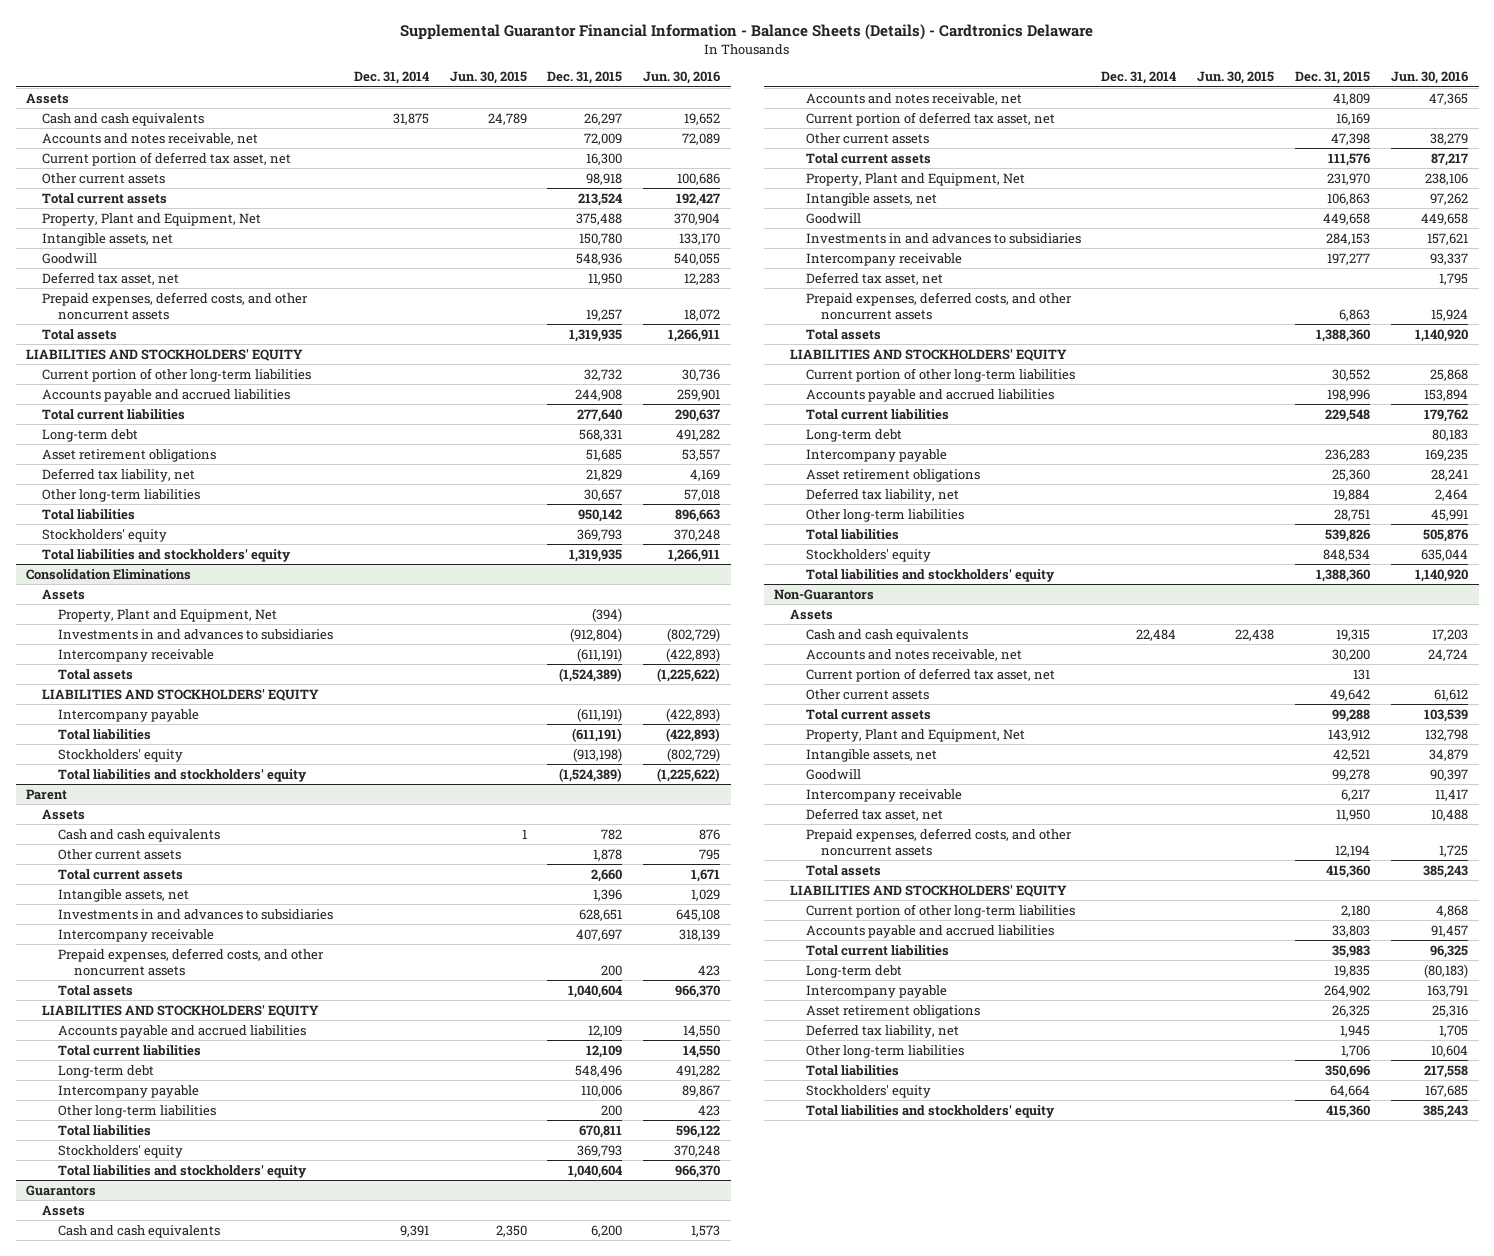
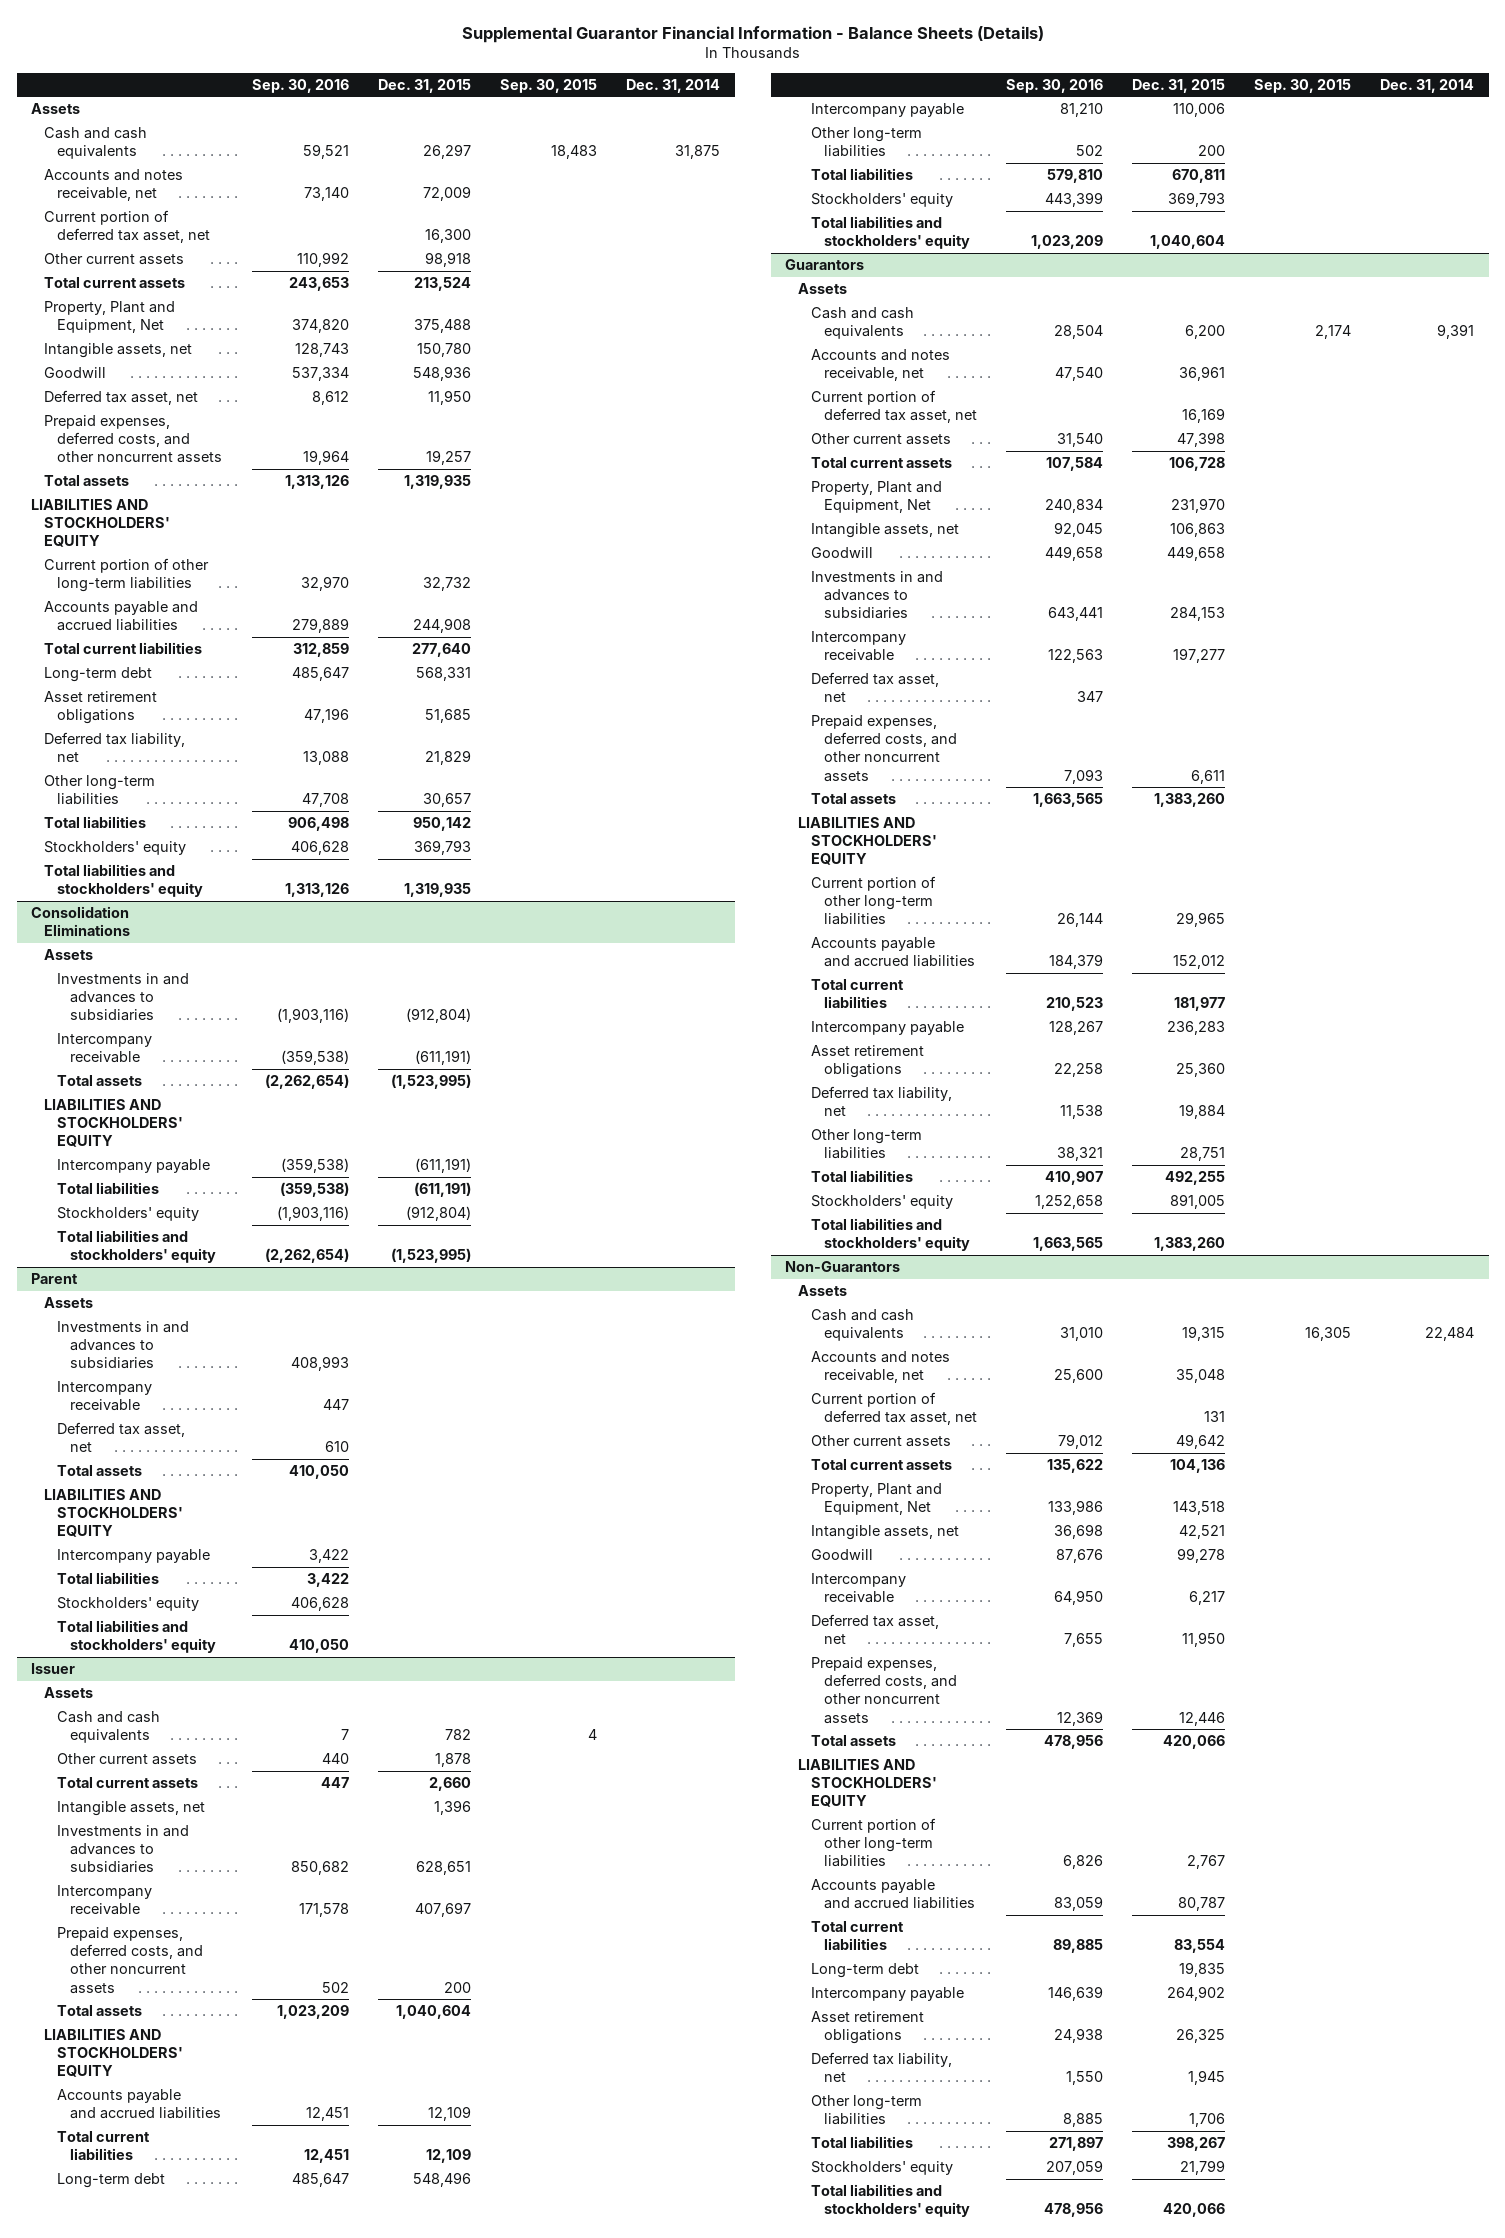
[400,24,1094,41] Supplemental Guarantor Financial Information - Balance Sheets (Details) - Cardtronics Delaware -> [461,25,1044,43] Supplemental Guarantor Financial Information - Balance Sheets (Details)
[449,71,527,85] Jun. 30, 2015 -> none
[643,71,721,85] Jun. 30, 2016 -> none
none -> [252,78,350,93] Sep. 30, 2016
none -> [500,78,598,93] Sep. 30, 2015
[57,608,277,622] Property, Plant and Equipment, Net -> none
[559,667,623,682] (1,524,389) -> [391,1074,472,1090] (1,523,995)
[573,747,623,762] (913,198) -> [406,1206,472,1222] (912,804)
[559,767,623,782] (1,524,389) -> [391,1248,472,1264] (1,523,995)
none -> [57,1321,190,1370] Investments in and advances to subsidiaries
none -> [57,1381,153,1412] Intercompany receivable
none -> [57,1422,186,1453] Deferred tax asset, net
none -> [57,1465,143,1477] Total assets
none -> [44,1489,184,1538] LIABILITIES AND STOCKHOLDERS' EQUITY
none -> [57,1549,211,1564] Intercompany payable
none -> [57,1572,160,1585] Total liabilities
none -> [57,1597,200,1612] Stockholders' equity
none -> [57,1620,217,1654] Total liabilities and stockholders' equity
none -> [31,1663,76,1675] Issuer
none -> [44,1687,94,1699] Assets
[1333,92,1371,105] 41,809 -> [1179,366,1226,382] 36,961
[1328,152,1371,166] 111,576 -> [1169,457,1226,472] 106,728
[1339,308,1371,321] 6,863 -> [1191,769,1226,784] 6,611
[1316,328,1371,342] 1,388,360 -> [1154,793,1226,808] 1,383,260
[805,428,902,442] Long-term debt -> none
[1332,368,1371,381] 30,552 -> [1176,912,1226,928] 29,965
[1327,388,1371,401] 198,996 -> [1173,955,1226,970] 152,012
[1325,408,1371,422] 229,548 -> [1174,997,1226,1012] 181,977
[1325,528,1371,542] 539,826 -> [1165,1171,1226,1186] 492,255
[1323,548,1371,561] 848,534 -> [1170,1194,1226,1210] 891,005
[1316,568,1371,582] 1,388,360 -> [1154,1237,1226,1252] 1,383,260
[1332,648,1371,661] 30,200 -> [1176,1369,1226,1384] 35,048
[1332,708,1371,722] 99,288 -> [1170,1459,1226,1474] 104,136
[1328,728,1371,741] 143,912 -> [1173,1501,1226,1516] 143,518
[1335,844,1371,857] 12,194 -> [1179,1711,1226,1726] 12,446
[1326,864,1371,878] 415,360 -> [1163,1735,1226,1750] 420,066
[1341,904,1371,917] 2,180 -> [1187,1855,1226,1870] 2,767
[1332,924,1371,937] 33,803 -> [1178,1897,1226,1912] 80,787
[1332,944,1371,958] 35,983 -> [1174,1939,1226,1954] 83,554
[1325,1064,1371,1078] 350,696 -> [1167,2137,1226,2152] 398,267
[1330,1084,1371,1097] 64,664 -> [1180,2160,1226,2176] 21,799
[1326,1104,1371,1118] 415,360 -> [1163,2203,1226,2218] 420,066

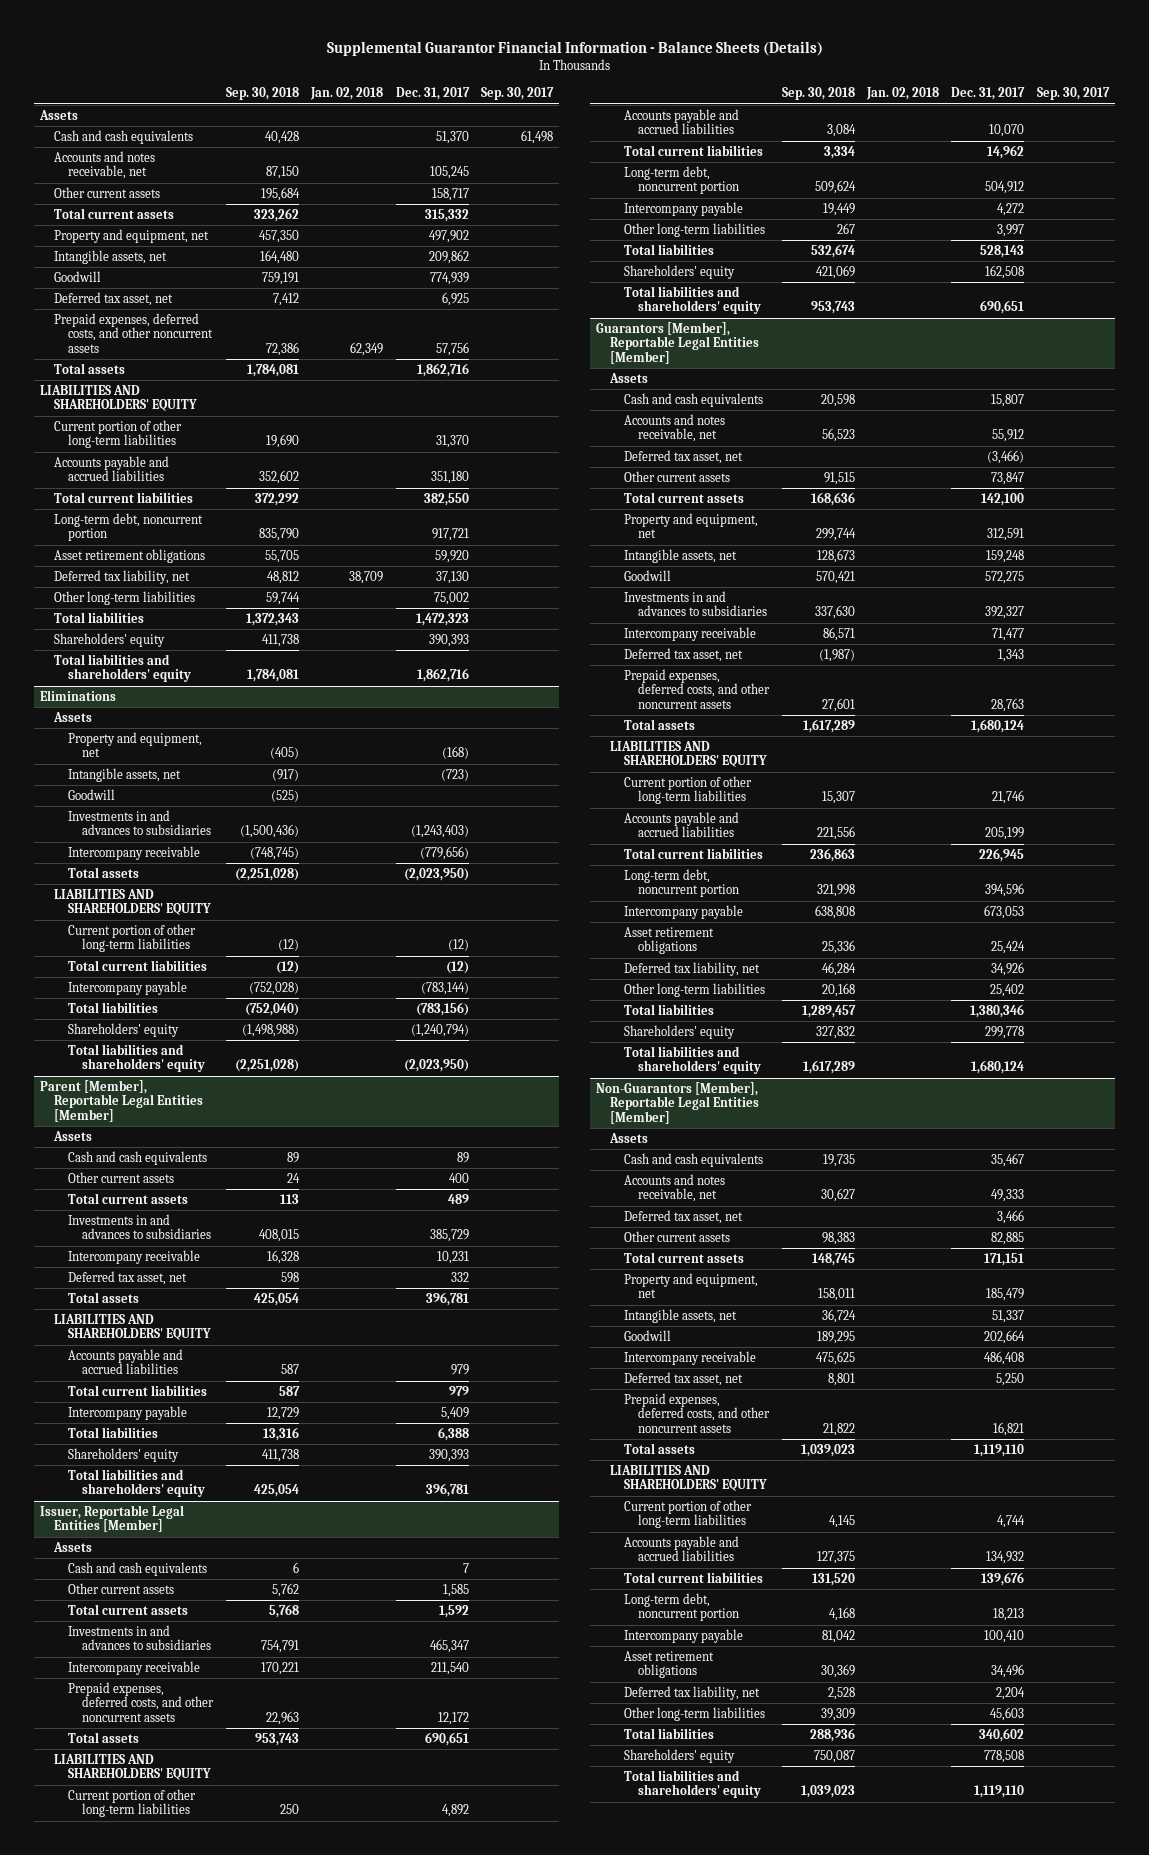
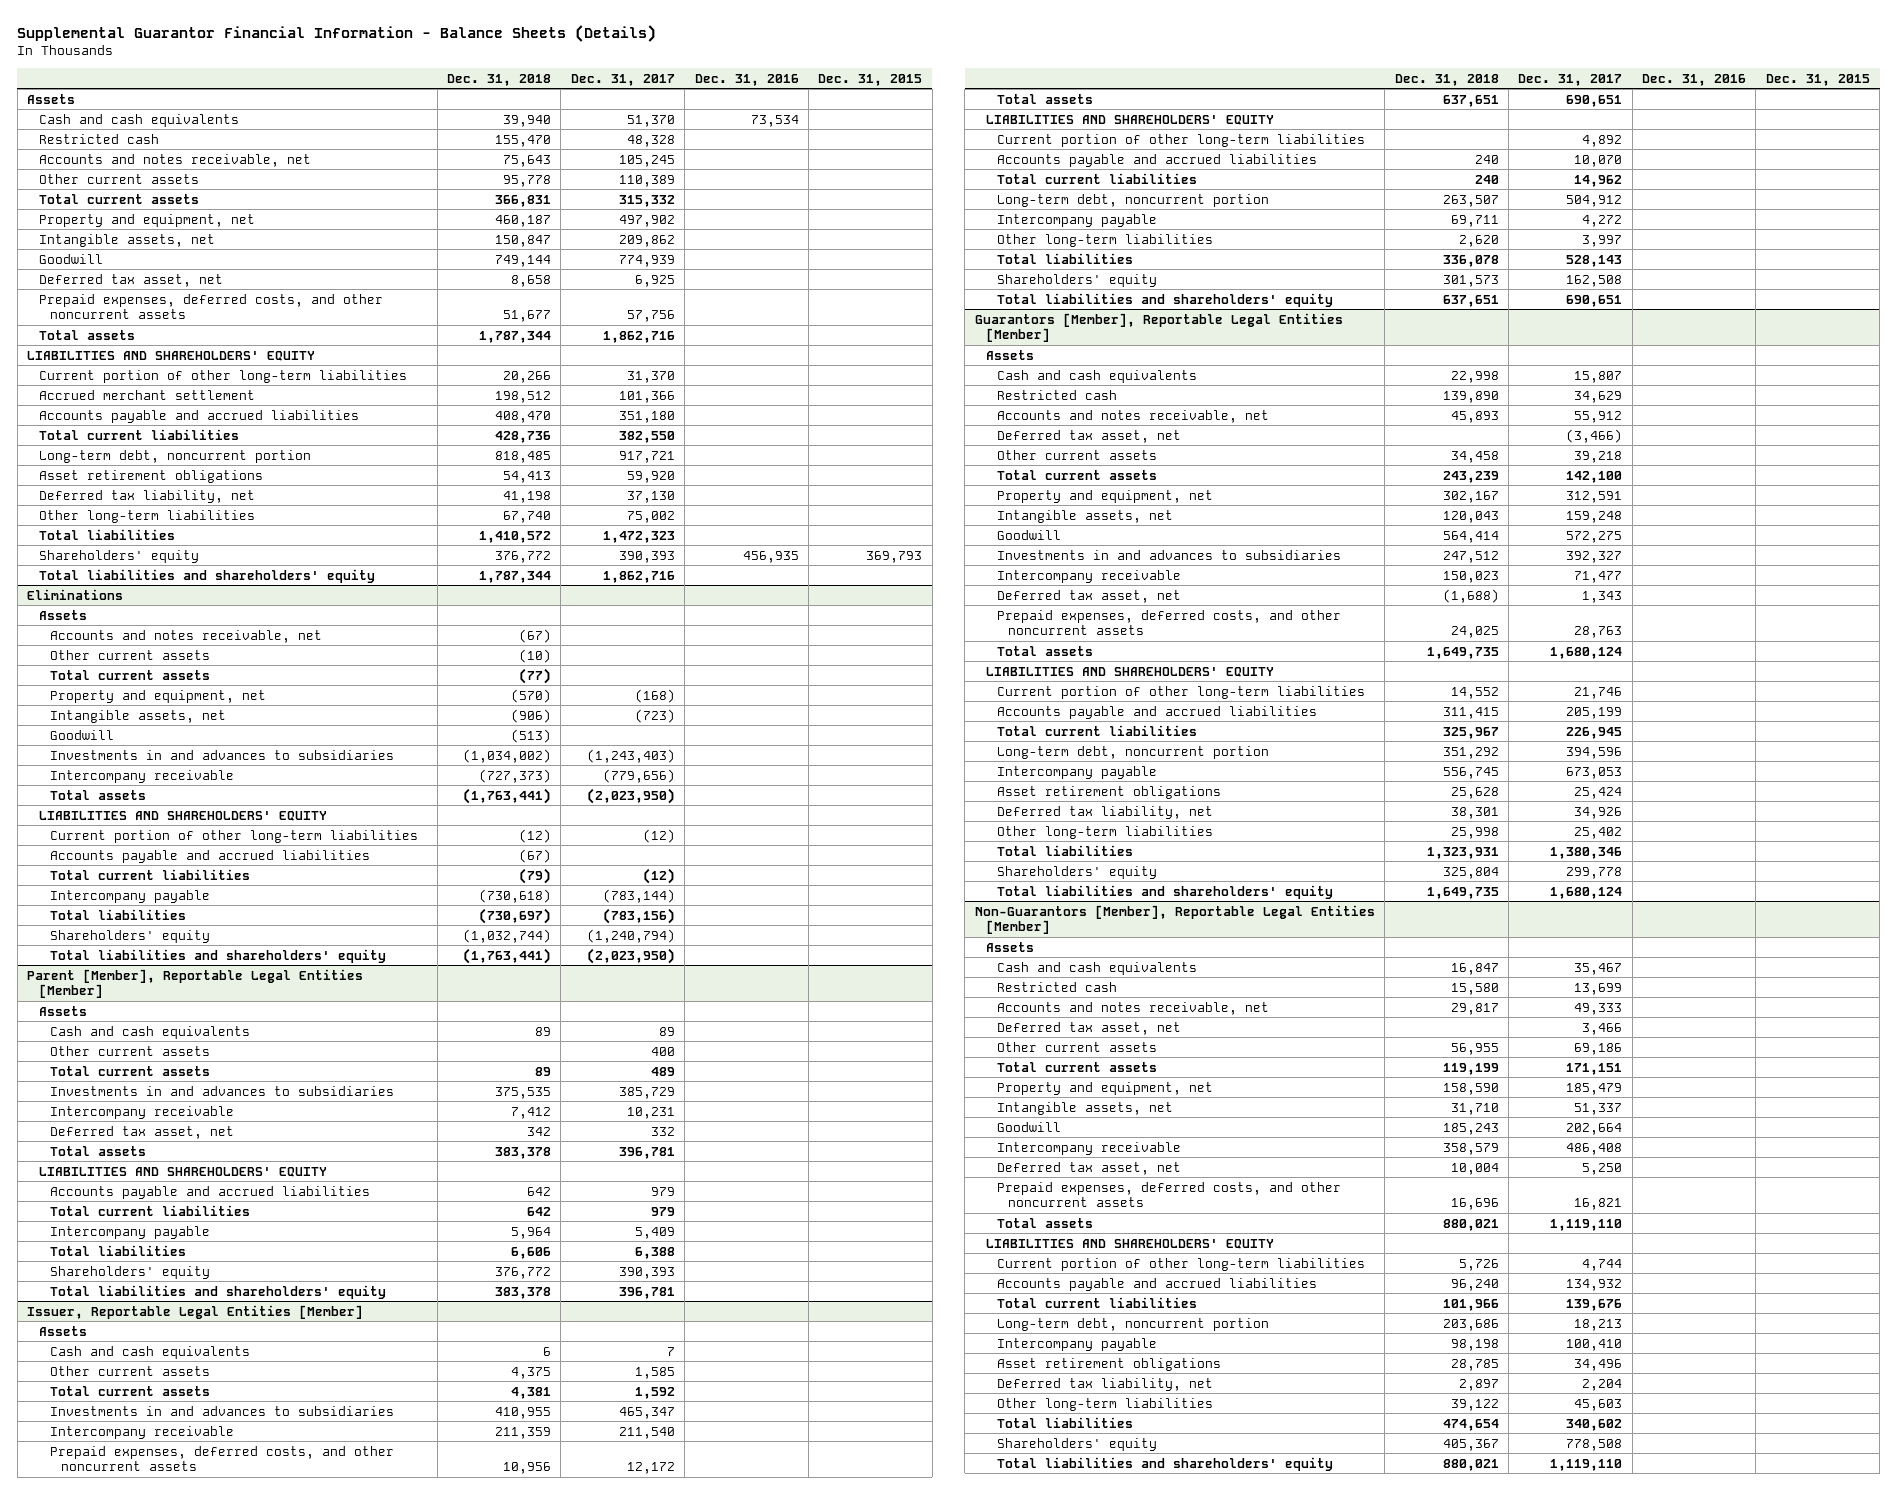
[225,87,299,101] Sep. 30, 2018 -> none
[310,87,384,101] Jan. 02, 2018 -> none
[480,87,554,101] Sep. 30, 2017 -> none
none -> [447,73,552,86] Dec. 31, 2018
none -> [694,73,799,86] Dec. 31, 2016
none -> [818,73,923,86] Dec. 31, 2015
none -> [38,133,159,144] Restricted cash
[431,187,469,201] 158,717 -> [618,174,675,187] 110,389
none -> [38,389,255,400] Accrued merchant settlement
none -> [49,629,322,643] Accounts and notes receivable, net
none -> [49,649,210,660] Other current assets
none -> [49,669,210,680] Total current assets
none -> [49,849,370,863] Accounts payable and accrued liabilities
none -> [997,389,1118,400] Restricted cash
[991,471,1025,485] 73,847 -> [1574,450,1623,463] 39,218
none -> [997,981,1118,992] Restricted cash
[991,1231,1025,1245] 82,885 -> [1574,1042,1623,1055] 69,186

